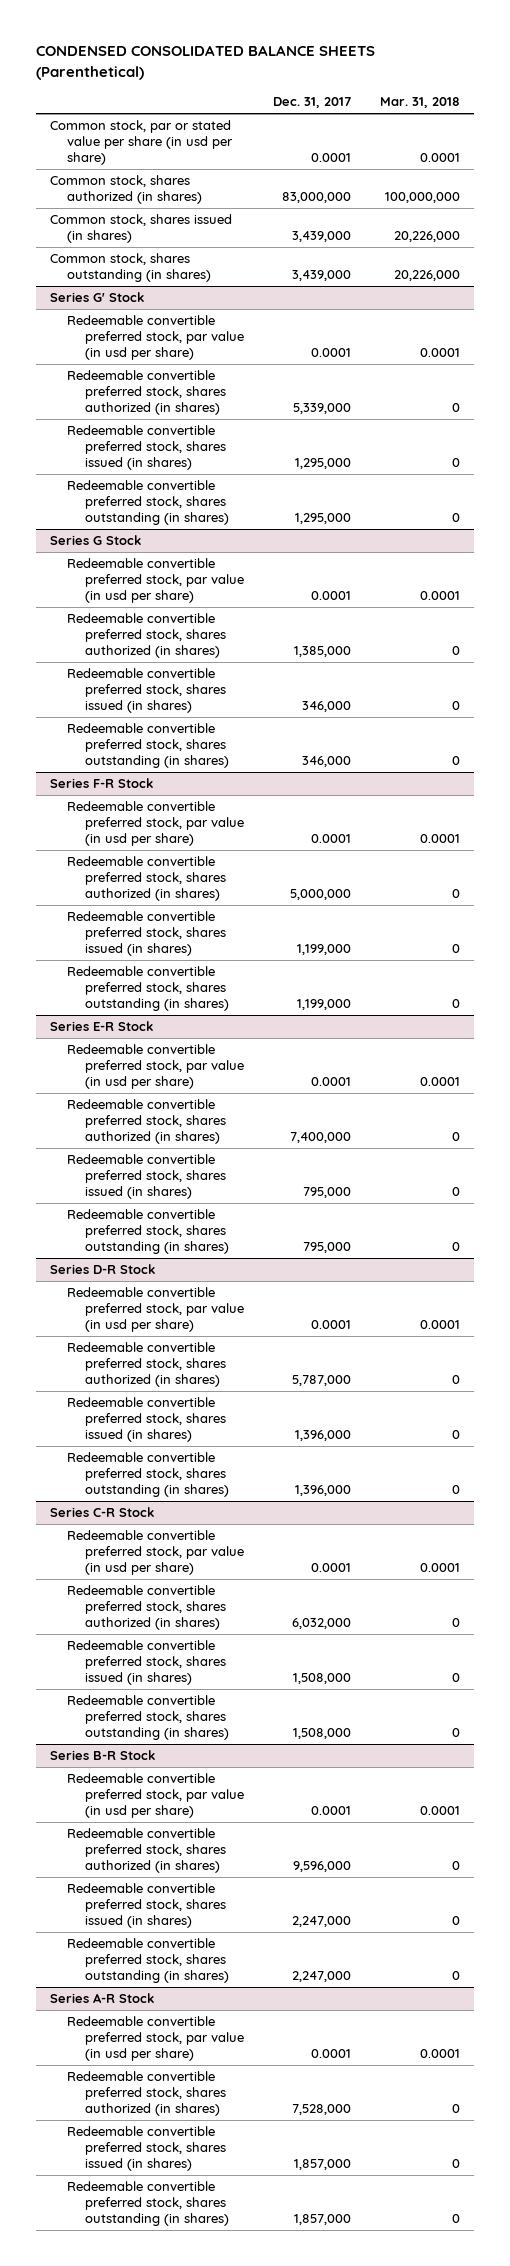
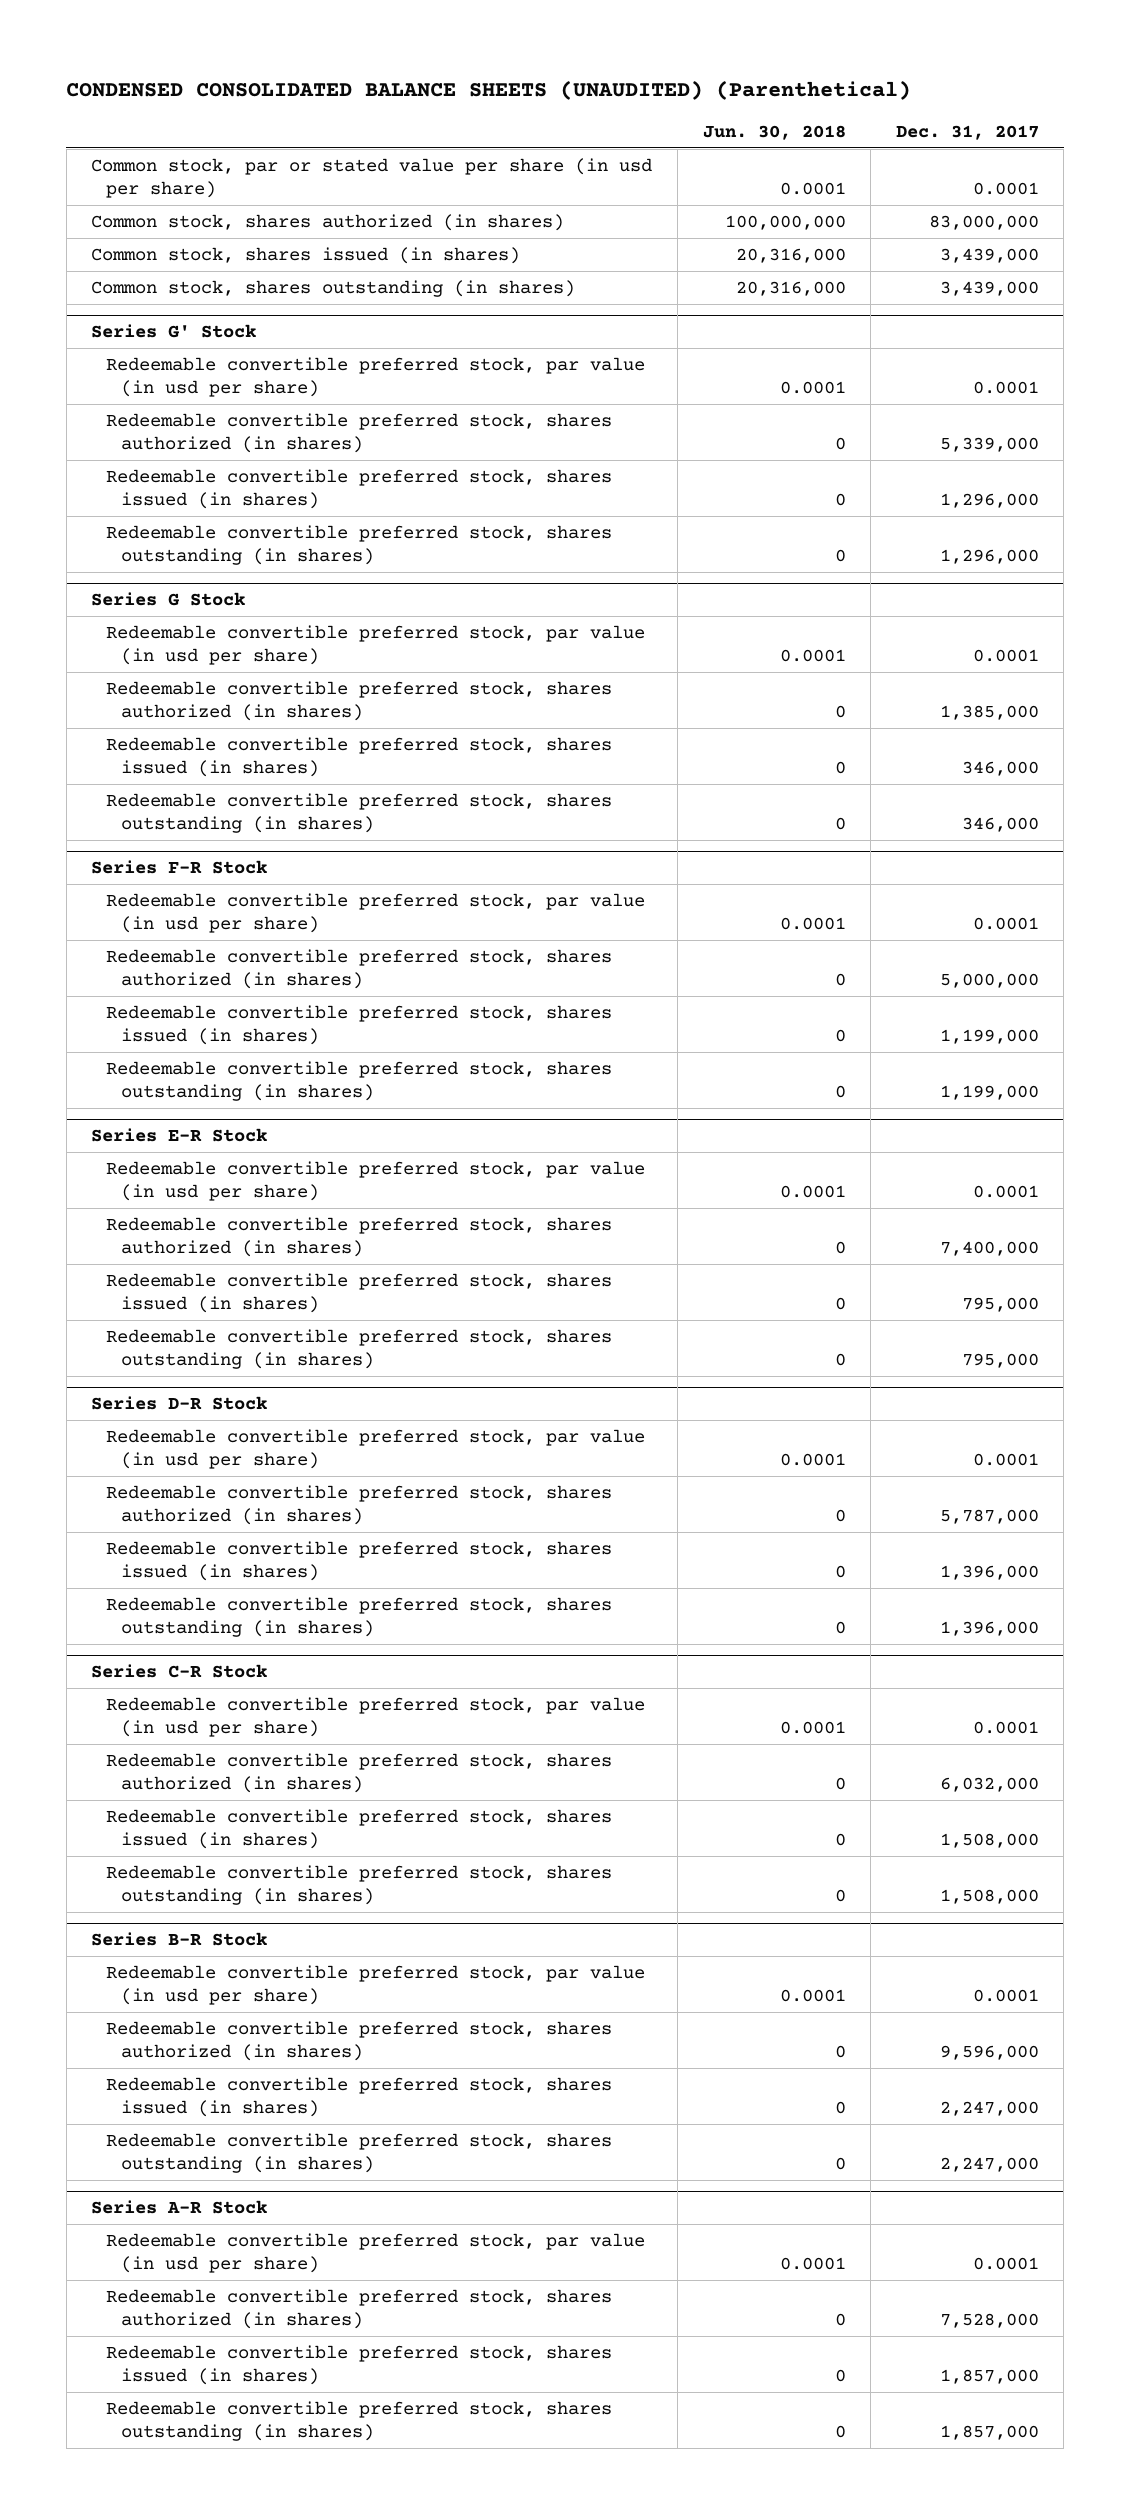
[35,45,375,80] CONDENSED CONSOLIDATED BALANCE SHEETS (Parenthetical) -> [66,79,912,100] CONDENSED CONSOLIDATED BALANCE SHEETS (UNAUDITED) (Parenthetical)
[379,97,460,109] Mar. 31, 2018 -> none
none -> [702,124,846,140] Jun. 30, 2018
[294,457,351,469] 1,295,000 -> [939,492,1039,508] 1,296,000
[294,512,351,524] 1,295,000 -> [939,548,1039,564] 1,296,000

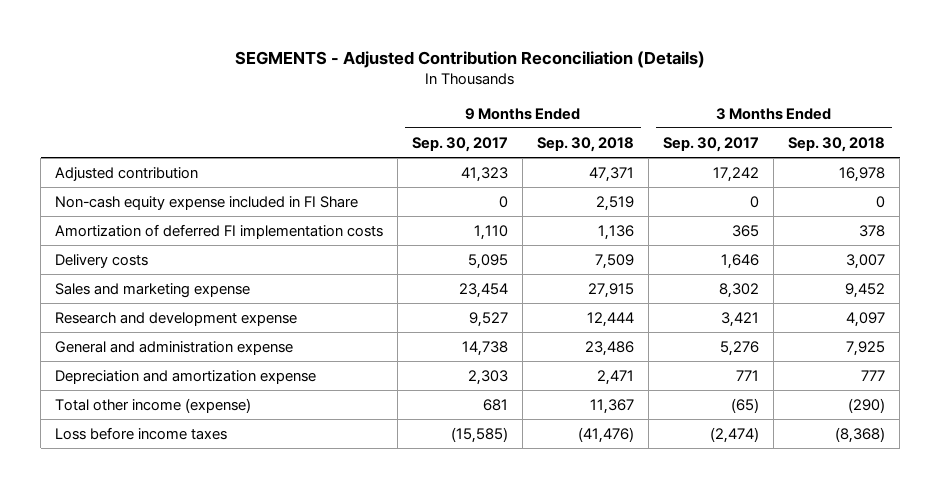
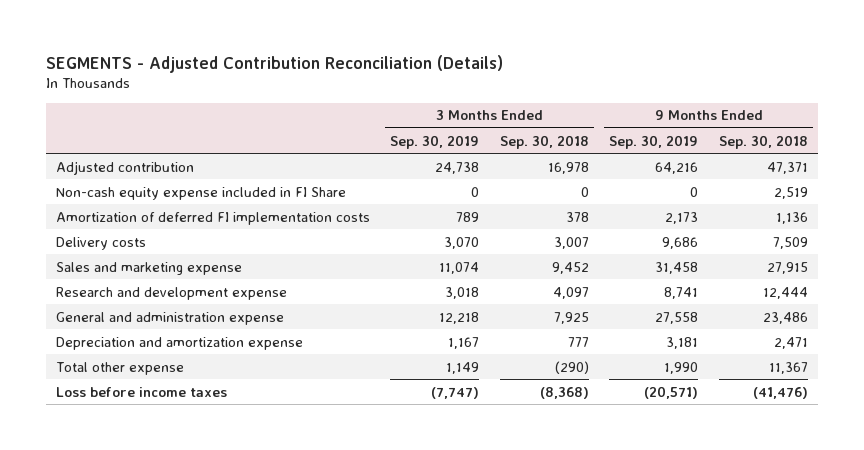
[412,136,509,152] Sep. 30, 2017 -> none
[663,136,760,152] Sep. 30, 2017 -> none
none -> [390,134,480,149] Sep. 30, 2019
none -> [609,134,699,149] Sep. 30, 2019
[55,397,252,413] Total other income (expense) -> [56,361,185,375] Total other expense

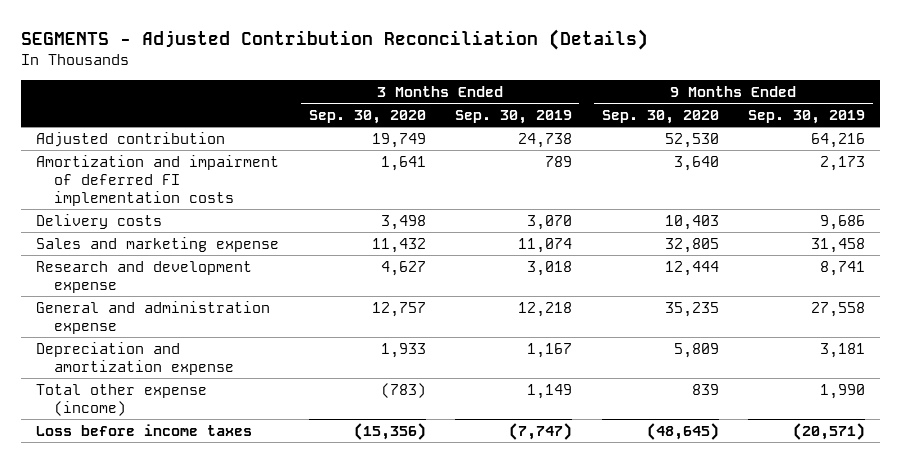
[499,134,589,149] Sep. 30, 2018 -> none
[718,134,808,149] Sep. 30, 2018 -> none
none -> [308,110,426,125] Sep. 30, 2020
none -> [601,110,719,125] Sep. 30, 2020
[56,186,347,200] Non-cash equity expense included in FI Share -> none
[56,211,371,225] Amortization of deferred FI implementation costs -> [35,154,279,206] Amortization and impairment of deferred FI implementation costs
[56,361,185,375] Total other expense -> [35,383,207,416] Total other expense (income)

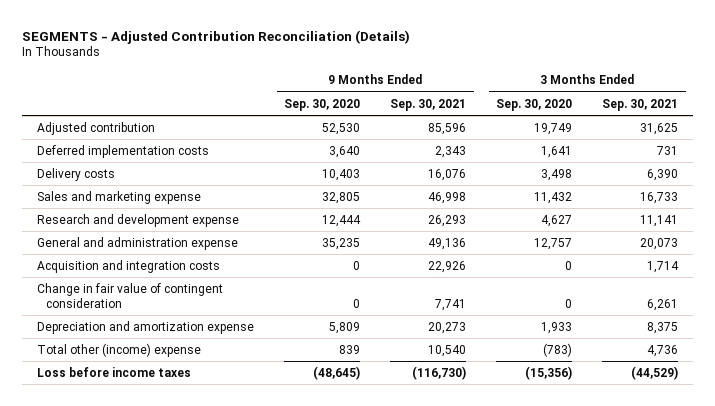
[455,110,573,125] Sep. 30, 2019 -> none
[748,110,866,125] Sep. 30, 2019 -> none
none -> [390,98,467,111] Sep. 30, 2021
none -> [602,98,679,111] Sep. 30, 2021
[35,154,279,206] Amortization and impairment of deferred FI implementation costs -> [37,144,210,158] Deferred implementation costs
none -> [37,259,221,273] Acquisition and integration costs
none -> [37,282,224,308] Change in fair value of contingent consideration
[35,383,207,416] Total other expense (income) -> [37,342,202,357] Total other (income) expense

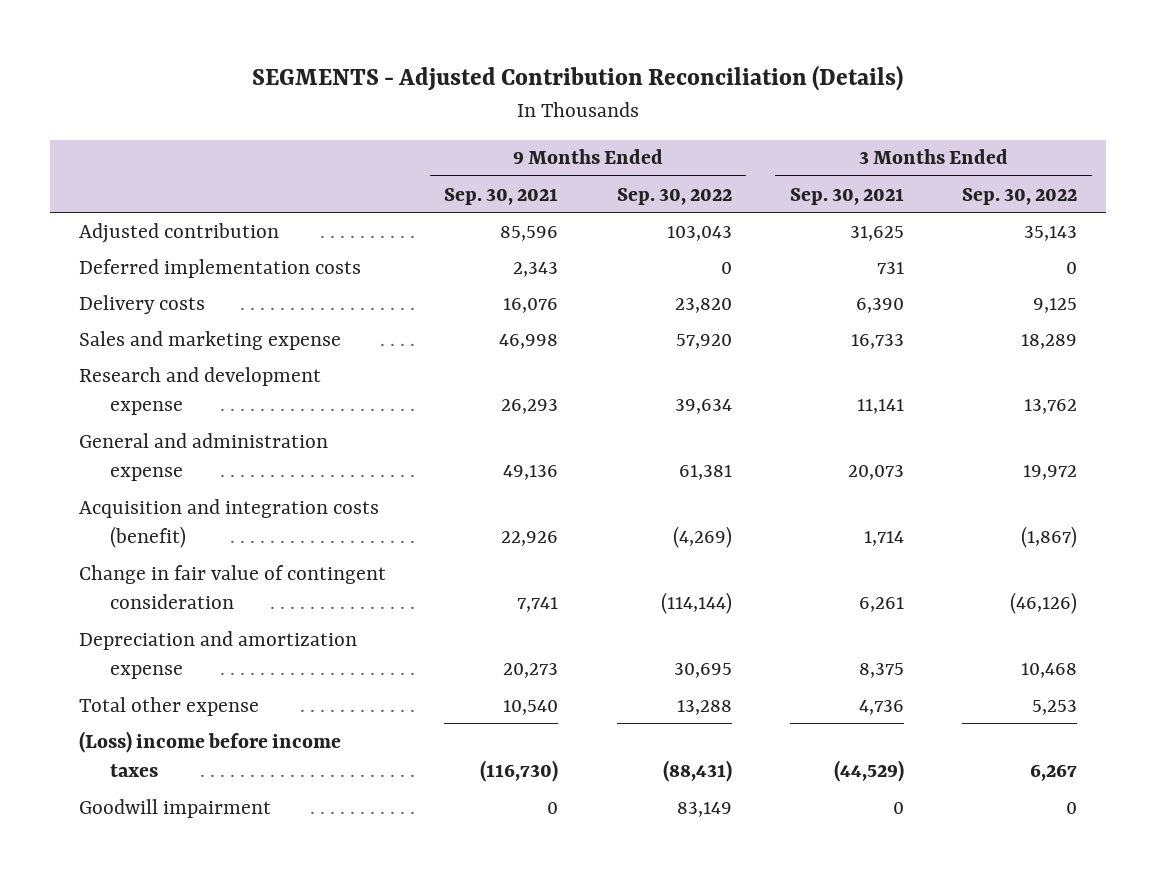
[284,98,361,111] Sep. 30, 2020 -> none
[496,98,573,111] Sep. 30, 2020 -> none
none -> [616,187,732,205] Sep. 30, 2022
none -> [962,187,1078,205] Sep. 30, 2022
[37,259,221,273] Acquisition and integration costs -> [78,498,379,548] Acquisition and integration costs (benefit)
[37,342,202,357] Total other (income) expense -> [78,696,259,716] Total other expense
[37,366,192,377] Loss before income taxes -> [78,730,341,777] (Loss) income before income taxes
none -> [78,798,271,818] Goodwill impairment

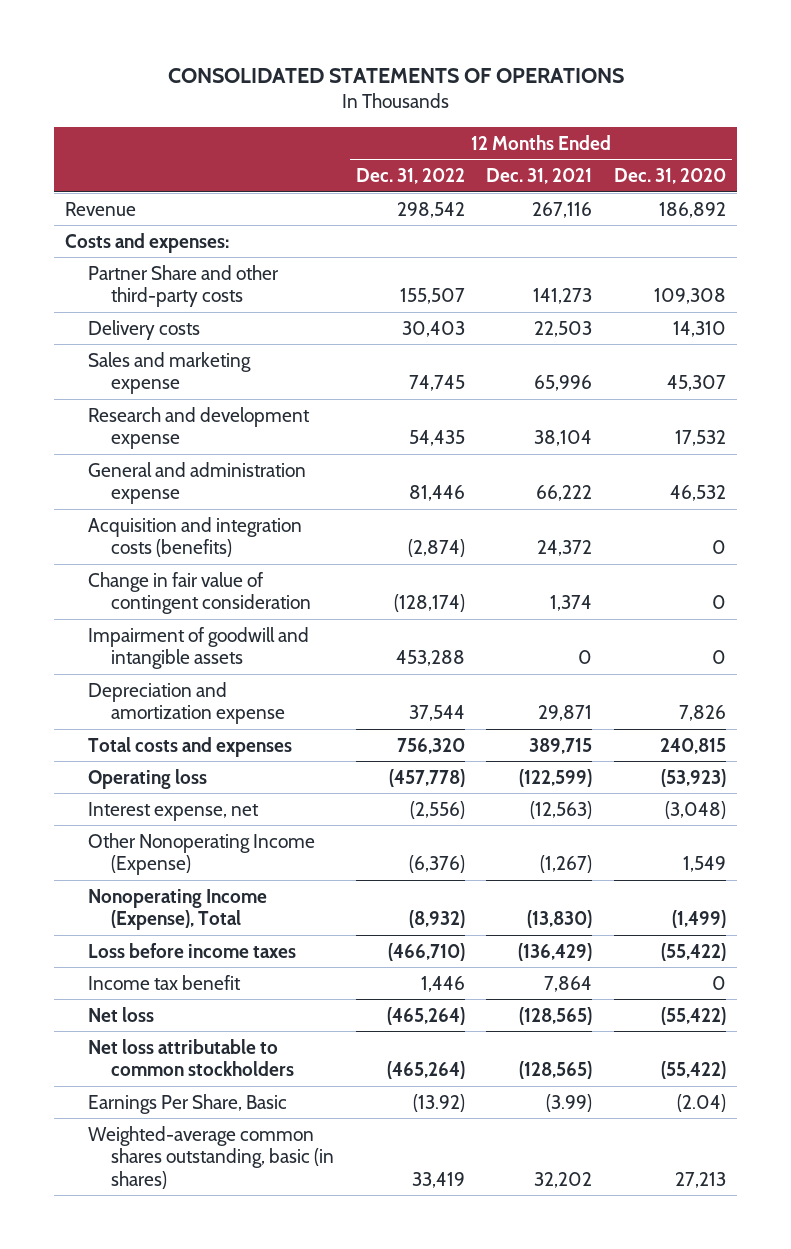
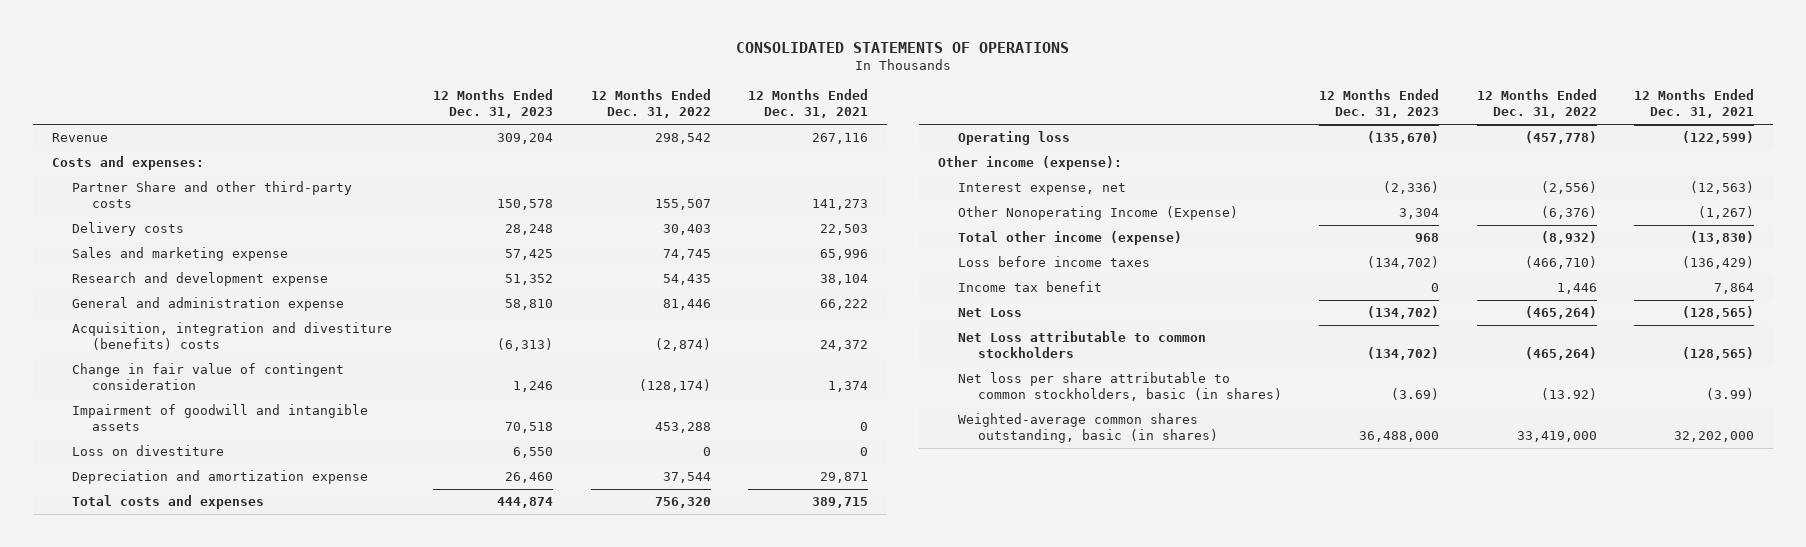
[614,168,727,185] Dec. 31, 2020 -> none
none -> [433,89,554,119] 12 Months Ended Dec. 31, 2023
[87,516,302,558] Acquisition and integration costs (benefits) -> [71,322,392,351] Acquisition, integration and divestiture (benefits) costs
none -> [71,445,224,457] Loss on divestiture
none -> [937,156,1122,171] Other income (expense):
[87,888,267,931] Nonoperating Income (Expense), Total -> [957,231,1182,246] Total other income (expense)
[87,1006,154,1022] Net loss -> [957,308,1022,318] Net Loss
[87,1038,294,1077] Net loss attributable to common stockholders -> [957,331,1206,359] Net Loss attributable to common stockholders
[87,1093,287,1114] Earnings Per Share, Basic -> [957,372,1282,402] Net loss per share attributable to common stockholders, basic (in shares)
[411,1171,465,1188] 33,419 -> [1516,431,1597,443] 33,419,000
[534,1171,593,1188] 32,202 -> [1674,431,1755,443] 32,202,000

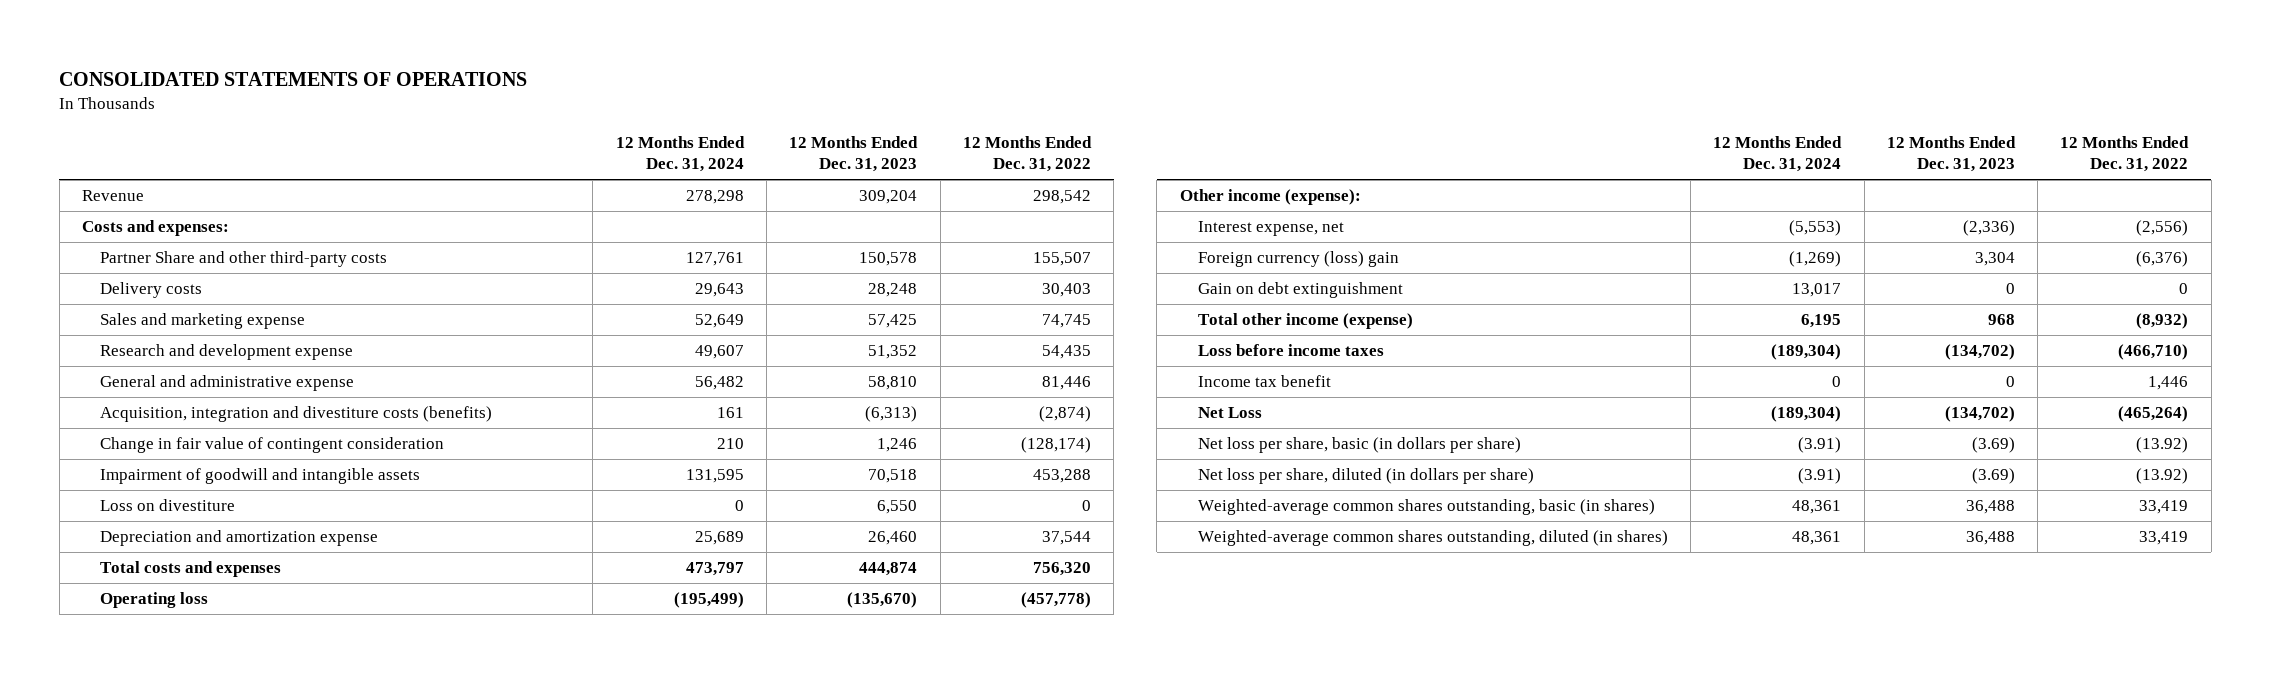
[748,89,869,119] 12 Months Ended Dec. 31, 2021 -> none
none -> [615,135,745,173] 12 Months Ended Dec. 31, 2024
[71,297,344,312] General and administration expense -> [100,375,355,392] General and administrative expense
[71,322,392,351] Acquisition, integration and divestiture (benefits) costs -> [100,406,493,423] Acquisition, integration and divestiture costs (benefits)
[957,206,1238,221] Other Nonoperating Income (Expense) -> [1197,251,1399,268] Foreign currency (loss) gain
none -> [1197,282,1403,299] Gain on debt extinguishment
[957,331,1206,359] Net Loss attributable to common stockholders -> none
[957,372,1282,402] Net loss per share attributable to common stockholders, basic (in shares) -> [1197,437,1521,454] Net loss per share, basic (in dollars per share)
none -> [1197,468,1534,485] Net loss per share, diluted (in dollars per share)
[1359,431,1440,443] 36,488,000 -> [1965,500,2015,515] 36,488
[1516,431,1597,443] 33,419,000 -> [2139,500,2189,515] 33,419
none -> [1197,530,1668,547] Weighted-average common shares outstanding, diluted (in shares)

